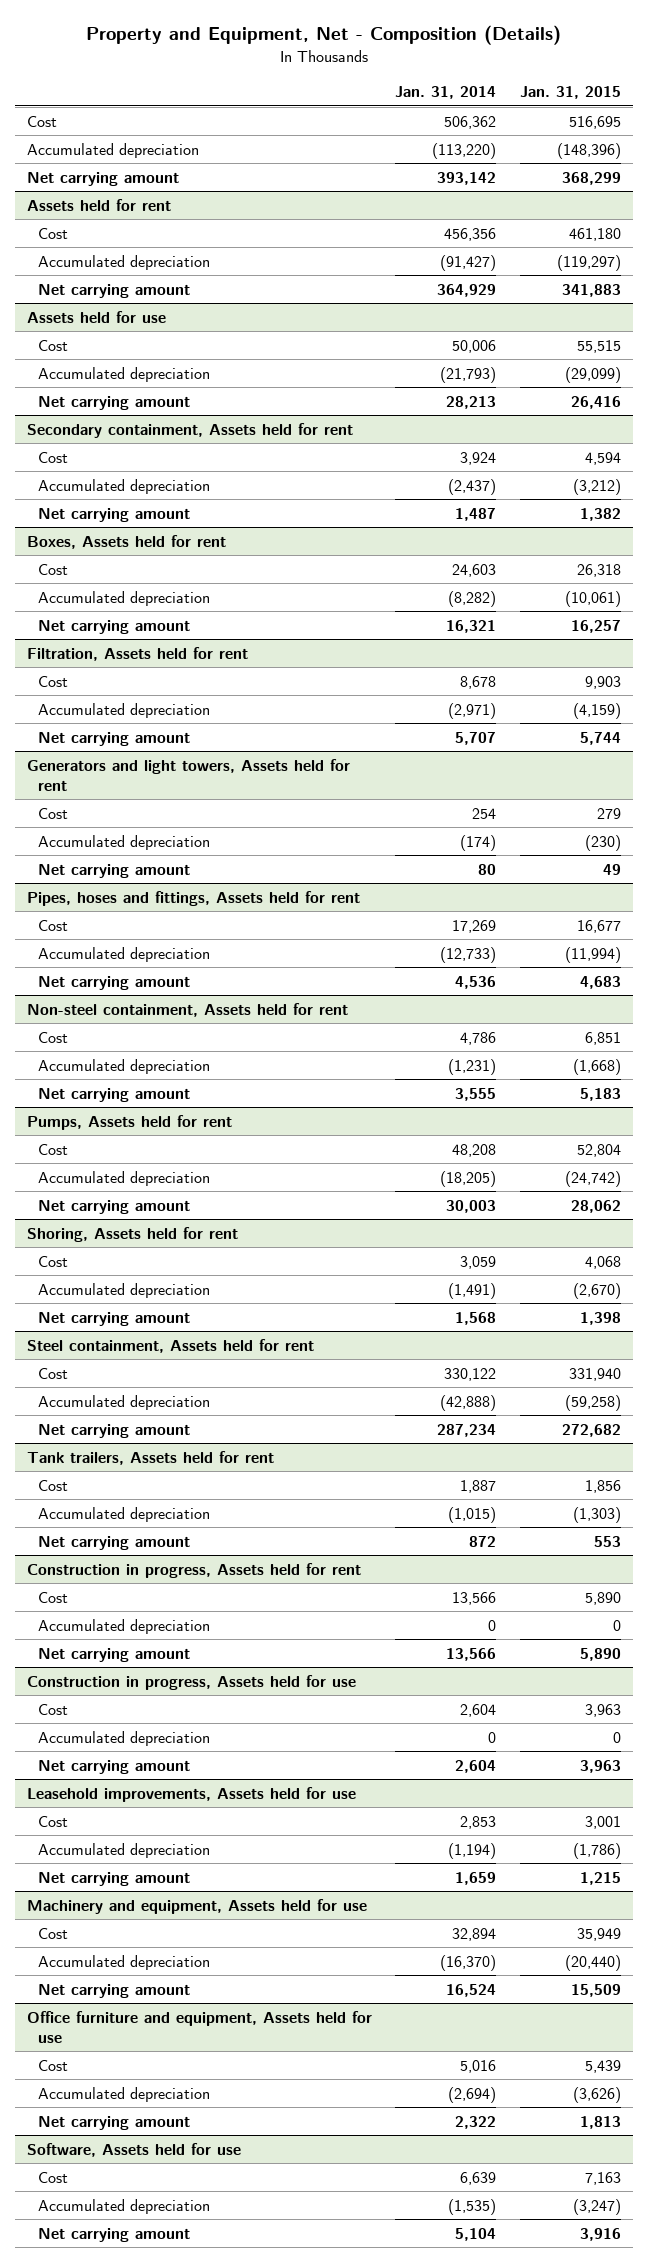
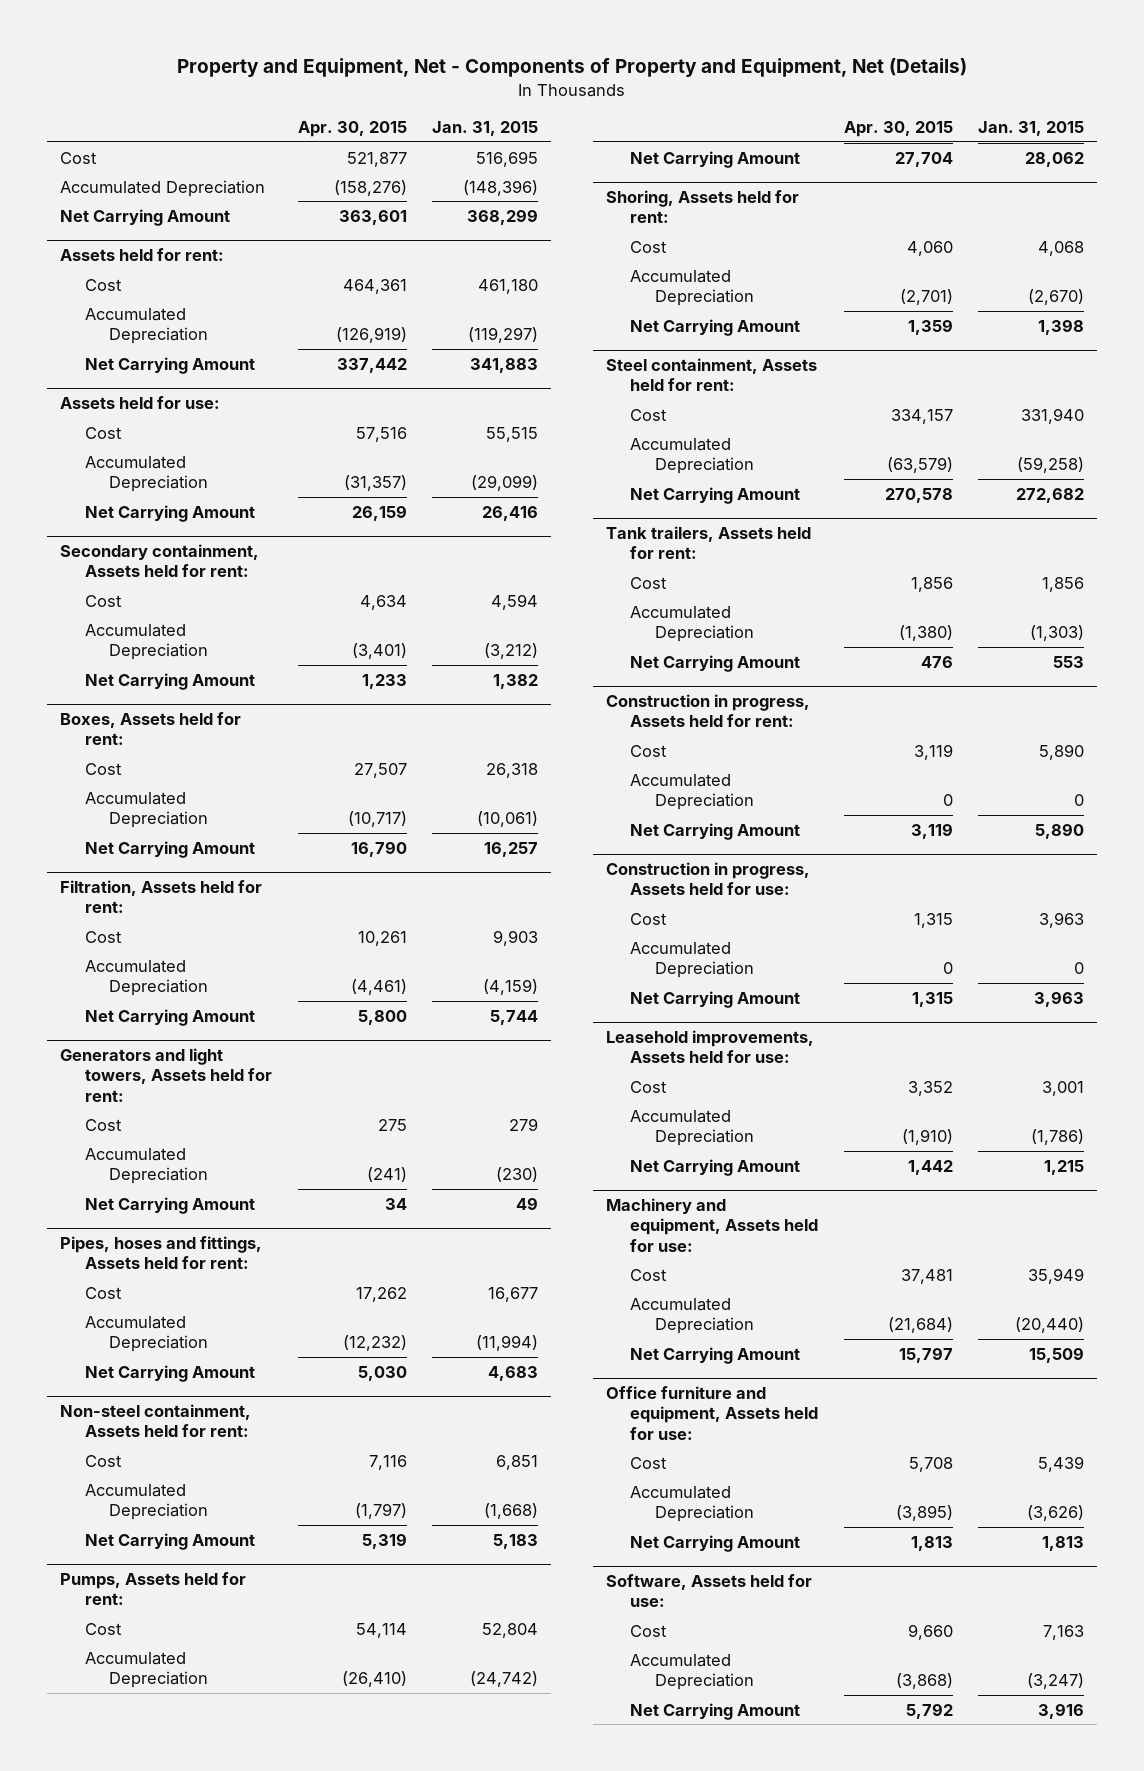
[85,25,561,46] Property and Equipment, Net - Composition (Details) -> [177,58,968,78] Property and Equipment, Net - Components of Property and Equipment, Net (Details)
[395,86,497,100] Jan. 31, 2014 -> none
none -> [297,121,407,138] Apr. 30, 2015
[26,142,199,158] Accumulated depreciation -> [59,179,265,197] Accumulated Depreciation
[26,171,179,186] Net carrying amount -> [59,208,230,226] Net Carrying Amount
[26,198,171,211] Assets held for rent -> [59,247,224,261] Assets held for rent:
[38,254,211,270] Accumulated depreciation -> [84,307,209,345] Accumulated Depreciation
[38,283,191,298] Net carrying amount -> [84,356,255,374] Net Carrying Amount
[26,310,166,323] Assets held for use -> [59,395,220,409] Assets held for use:
[38,366,211,382] Accumulated depreciation -> [84,455,209,493] Accumulated Depreciation
[38,395,191,410] Net carrying amount -> [84,504,255,522] Net Carrying Amount
[26,422,353,438] Secondary containment, Assets held for rent -> [59,543,259,578] Secondary containment, Assets held for rent:
[38,478,211,494] Accumulated depreciation -> [84,623,209,661] Accumulated Depreciation
[38,507,191,522] Net carrying amount -> [84,672,255,690] Net Carrying Amount
[26,534,226,549] Boxes, Assets held for rent -> [59,711,241,746] Boxes, Assets held for rent:
[38,590,211,606] Accumulated depreciation -> [84,791,209,829] Accumulated Depreciation
[38,619,191,634] Net carrying amount -> [84,840,255,858] Net Carrying Amount
[26,646,248,661] Filtration, Assets held for rent -> [59,879,262,914] Filtration, Assets held for rent:
[38,702,211,718] Accumulated depreciation -> [84,959,209,997] Accumulated Depreciation
[38,731,191,746] Net carrying amount -> [84,1008,255,1026] Net Carrying Amount
[26,758,350,792] Generators and light towers, Assets held for rent -> [59,1047,272,1102] Generators and light towers, Assets held for rent:
[38,834,211,850] Accumulated depreciation -> [84,1147,209,1185] Accumulated Depreciation
[38,863,191,878] Net carrying amount -> [84,1196,255,1214] Net Carrying Amount
[26,890,360,906] Pipes, hoses and fittings, Assets held for rent -> [59,1235,262,1270] Pipes, hoses and fittings, Assets held for rent:
[38,946,211,962] Accumulated depreciation -> [84,1315,209,1353] Accumulated Depreciation
[38,975,191,990] Net carrying amount -> [84,1364,255,1382] Net Carrying Amount
[26,1002,348,1017] Non-steel containment, Assets held for rent -> [59,1403,251,1438] Non-steel containment, Assets held for rent:
[38,1058,211,1074] Accumulated depreciation -> [84,1483,209,1521] Accumulated Depreciation
[38,1087,191,1102] Net carrying amount -> [84,1532,255,1550] Net Carrying Amount
[26,1114,232,1130] Pumps, Assets held for rent -> [59,1571,246,1606] Pumps, Assets held for rent:
[38,1170,211,1186] Accumulated depreciation -> [84,1651,209,1689] Accumulated Depreciation
[38,1199,191,1214] Net carrying amount -> [630,150,801,168] Net Carrying Amount
[26,1226,238,1242] Shoring, Assets held for rent -> [605,189,799,224] Shoring, Assets held for rent:
[38,1282,211,1298] Accumulated depreciation -> [630,269,755,307] Accumulated Depreciation
[38,1311,191,1326] Net carrying amount -> [630,318,801,336] Net Carrying Amount
[26,1338,314,1353] Steel containment, Assets held for rent -> [605,357,817,392] Steel containment, Assets held for rent:
[38,1394,211,1410] Accumulated depreciation -> [630,437,755,475] Accumulated Depreciation
[38,1423,191,1438] Net carrying amount -> [630,486,801,504] Net Carrying Amount
[26,1450,274,1465] Tank trailers, Assets held for rent -> [605,525,811,560] Tank trailers, Assets held for rent:
[38,1506,211,1522] Accumulated depreciation -> [630,605,755,643] Accumulated Depreciation
[38,1535,191,1550] Net carrying amount -> [630,654,801,672] Net Carrying Amount
[26,1562,361,1578] Construction in progress, Assets held for rent -> [605,693,810,728] Construction in progress, Assets held for rent:
[38,1618,211,1634] Accumulated depreciation -> [630,773,755,811] Accumulated Depreciation
[38,1647,191,1662] Net carrying amount -> [630,822,801,840] Net Carrying Amount
[26,1674,356,1690] Construction in progress, Assets held for use -> [605,861,810,896] Construction in progress, Assets held for use:
[38,1730,211,1746] Accumulated depreciation -> [630,941,755,979] Accumulated Depreciation
[38,1759,191,1774] Net carrying amount -> [630,990,801,1008] Net Carrying Amount
[26,1786,356,1802] Leasehold improvements, Assets held for use -> [605,1029,814,1064] Leasehold improvements, Assets held for use:
[38,1842,211,1858] Accumulated depreciation -> [630,1109,755,1147] Accumulated Depreciation
[38,1871,191,1886] Net carrying amount -> [630,1158,801,1176] Net Carrying Amount
[26,1898,367,1914] Machinery and equipment, Assets held for use -> [605,1197,819,1252] Machinery and equipment, Assets held for use:
[38,1954,211,1970] Accumulated depreciation -> [630,1297,755,1335] Accumulated Depreciation
[38,1983,191,1998] Net carrying amount -> [630,1346,801,1364] Net Carrying Amount
[26,2010,372,2044] Office furniture and equipment, Assets held for use -> [605,1385,819,1440] Office furniture and equipment, Assets held for use:
[38,2086,211,2102] Accumulated depreciation -> [630,1485,755,1523] Accumulated Depreciation
[38,2115,191,2130] Net carrying amount -> [630,1534,801,1552] Net Carrying Amount
[26,2142,241,2157] Software, Assets held for use -> [605,1573,812,1608] Software, Assets held for use:
[38,2198,211,2214] Accumulated depreciation -> [630,1653,755,1691] Accumulated Depreciation
[38,2227,191,2242] Net carrying amount -> [630,1702,801,1720] Net Carrying Amount

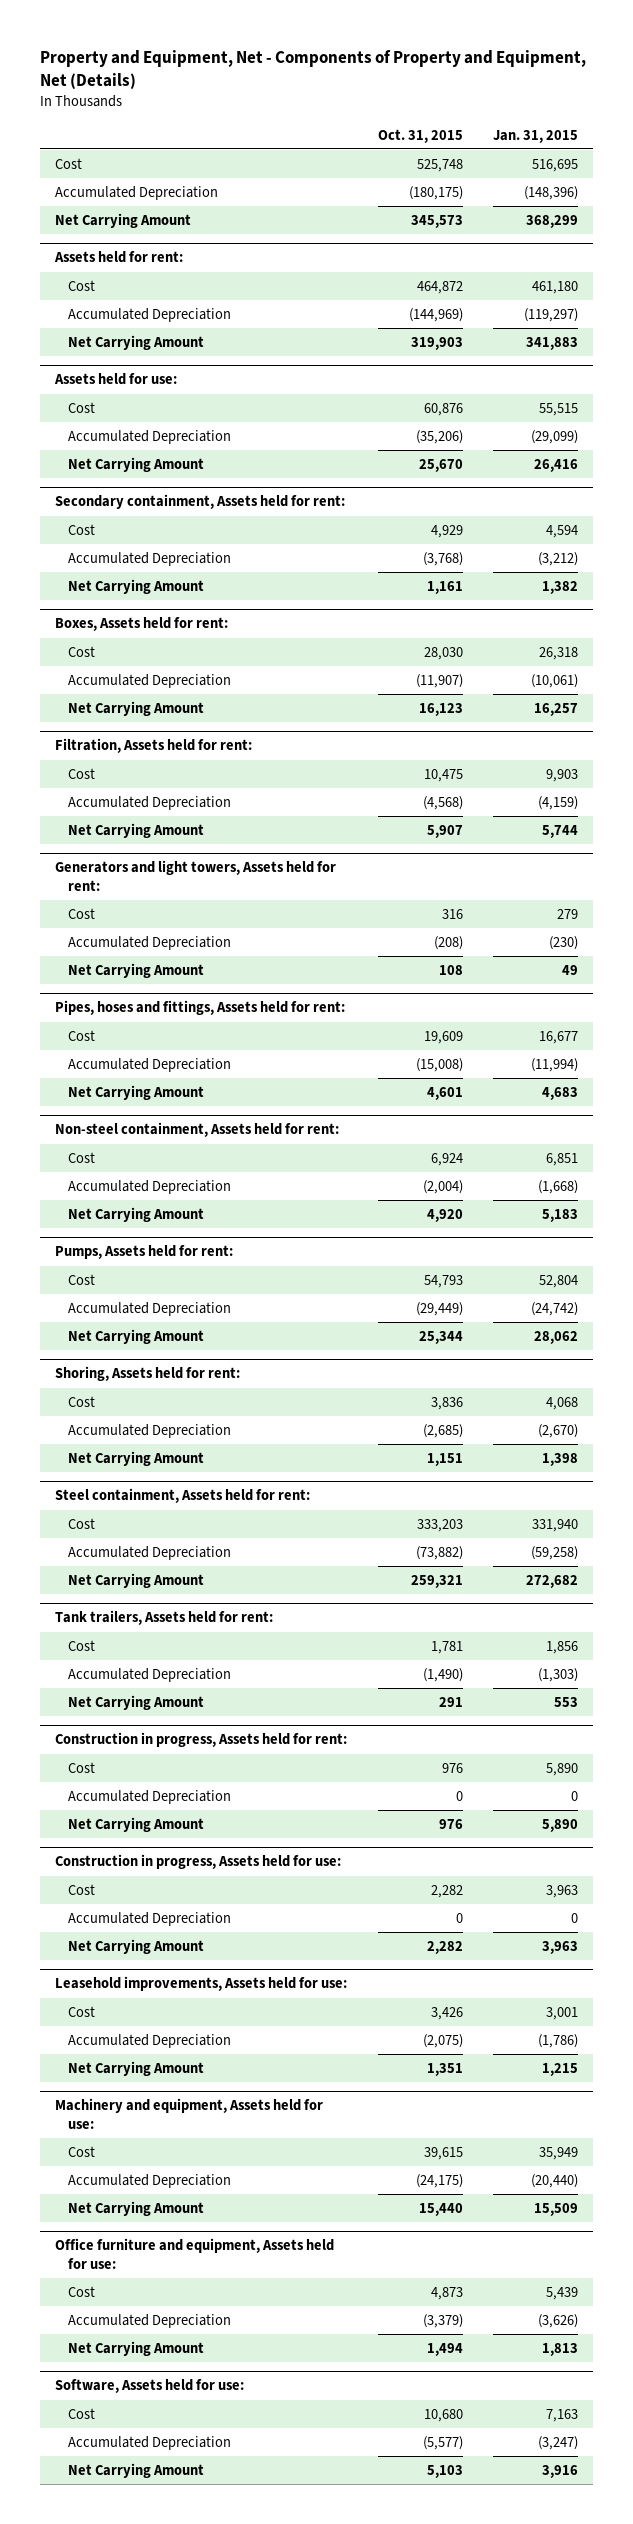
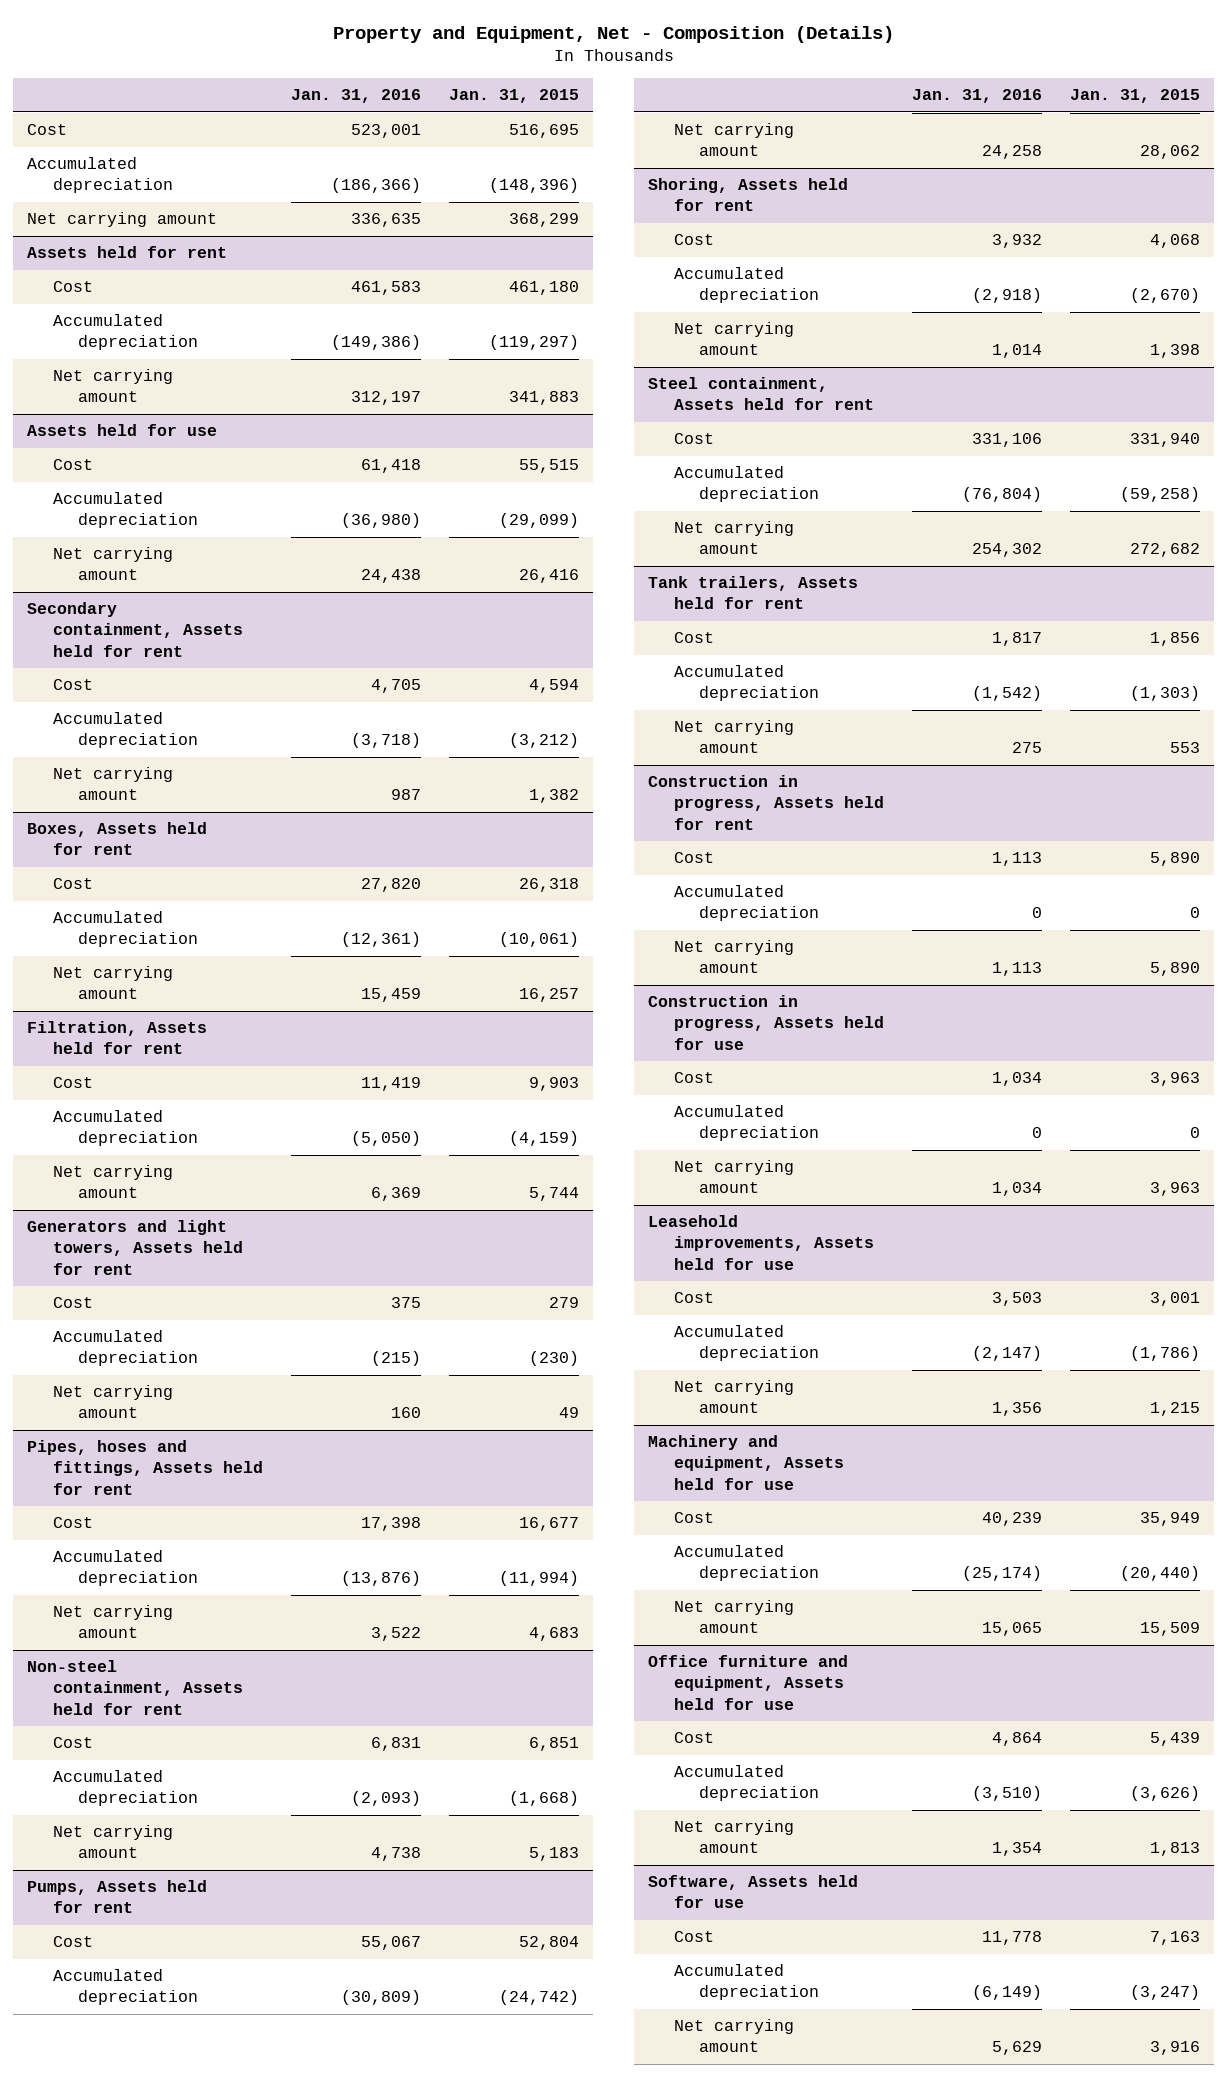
[40,49,587,89] Property and Equipment, Net - Components of Property and Equipment, Net (Details) -> [332,26,894,44] Property and Equipment, Net - Composition (Details)
[377,128,463,143] Oct. 31, 2015 -> none
none -> [290,89,421,104] Jan. 31, 2016
[55,186,219,201] Accumulated Depreciation -> [27,157,173,194] Accumulated depreciation
[55,213,192,229] Net Carrying Amount -> [27,212,218,228] Net carrying amount
[54,251,184,264] Assets held for rent: -> [27,246,228,259] Assets held for rent
[68,308,232,323] Accumulated Depreciation -> [52,314,199,351] Accumulated depreciation
[68,335,205,351] Net Carrying Amount -> [52,369,173,403] Net carrying amount
[54,373,178,386] Assets held for use: -> [27,424,218,437] Assets held for use
[68,430,232,445] Accumulated Depreciation -> [52,492,199,529] Accumulated depreciation
[68,457,205,473] Net Carrying Amount -> [52,547,173,581] Net carrying amount
[55,494,346,510] Secondary containment, Assets held for rent: -> [27,602,243,657] Secondary containment, Assets held for rent
[68,552,232,567] Accumulated Depreciation -> [52,712,199,749] Accumulated depreciation
[68,579,205,595] Net Carrying Amount -> [52,767,173,801] Net carrying amount
[55,617,229,632] Boxes, Assets held for rent: -> [27,822,208,856] Boxes, Assets held for rent
[68,674,232,689] Accumulated Depreciation -> [52,911,199,948] Accumulated depreciation
[68,701,205,717] Net Carrying Amount -> [52,966,173,1000] Net carrying amount
[55,738,253,754] Filtration, Assets held for rent: -> [27,1021,208,1055] Filtration, Assets held for rent
[68,796,232,811] Accumulated Depreciation -> [52,1110,199,1147] Accumulated depreciation
[68,823,205,839] Net Carrying Amount -> [52,1165,173,1199] Net carrying amount
[55,860,337,891] Generators and light towers, Assets held for rent: -> [27,1220,243,1275] Generators and light towers, Assets held for rent
[68,936,232,951] Accumulated Depreciation -> [52,1330,199,1367] Accumulated depreciation
[68,963,205,979] Net Carrying Amount -> [52,1385,173,1419] Net carrying amount
[55,1000,346,1016] Pipes, hoses and fittings, Assets held for rent: -> [27,1440,263,1495] Pipes, hoses and fittings, Assets held for rent
[68,1058,232,1073] Accumulated Depreciation -> [52,1550,199,1587] Accumulated depreciation
[68,1085,205,1101] Net Carrying Amount -> [52,1605,173,1639] Net carrying amount
[55,1122,340,1138] Non-steel containment, Assets held for rent: -> [27,1660,243,1715] Non-steel containment, Assets held for rent
[68,1180,232,1195] Accumulated Depreciation -> [52,1770,199,1807] Accumulated depreciation
[68,1207,205,1223] Net Carrying Amount -> [52,1825,173,1859] Net carrying amount
[55,1245,234,1260] Pumps, Assets held for rent: -> [27,1880,208,1914] Pumps, Assets held for rent
[68,1302,232,1317] Accumulated Depreciation -> [52,1969,199,2006] Accumulated depreciation
[68,1329,205,1345] Net Carrying Amount -> [673,123,794,157] Net carrying amount
[55,1366,241,1382] Shoring, Assets held for rent: -> [648,178,849,212] Shoring, Assets held for rent
[68,1424,232,1439] Accumulated Depreciation -> [673,267,820,304] Accumulated depreciation
[68,1451,205,1467] Net Carrying Amount -> [673,322,794,356] Net carrying amount
[55,1488,311,1504] Steel containment, Assets held for rent: -> [648,377,874,411] Steel containment, Assets held for rent
[68,1546,232,1561] Accumulated Depreciation -> [673,466,820,503] Accumulated depreciation
[68,1573,205,1589] Net Carrying Amount -> [673,521,794,555] Net carrying amount
[55,1610,274,1626] Tank trailers, Assets held for rent: -> [648,576,859,610] Tank trailers, Assets held for rent
[68,1668,232,1683] Accumulated Depreciation -> [673,665,820,702] Accumulated depreciation
[68,1695,205,1711] Net Carrying Amount -> [673,720,794,754] Net carrying amount
[55,1732,348,1748] Construction in progress, Assets held for rent: -> [648,775,884,830] Construction in progress, Assets held for rent
[68,1790,232,1805] Accumulated Depreciation -> [673,885,820,922] Accumulated depreciation
[68,1817,205,1833] Net Carrying Amount -> [673,940,794,974] Net carrying amount
[55,1854,342,1870] Construction in progress, Assets held for use: -> [648,995,884,1050] Construction in progress, Assets held for use
[68,1912,232,1927] Accumulated Depreciation -> [673,1105,820,1142] Accumulated depreciation
[68,1939,205,1955] Net Carrying Amount -> [673,1160,794,1194] Net carrying amount
[55,1976,348,1992] Leasehold improvements, Assets held for use: -> [648,1215,874,1270] Leasehold improvements, Assets held for use
[68,2034,232,2049] Accumulated Depreciation -> [673,1325,820,1362] Accumulated depreciation
[68,2061,205,2077] Net Carrying Amount -> [673,1380,794,1414] Net carrying amount
[55,2098,324,2129] Machinery and equipment, Assets held for use: -> [648,1435,844,1490] Machinery and equipment, Assets held for use
[68,2174,232,2189] Accumulated Depreciation -> [673,1545,820,1582] Accumulated depreciation
[68,2201,205,2217] Net Carrying Amount -> [673,1600,794,1634] Net carrying amount
[55,2238,335,2269] Office furniture and equipment, Assets held for use: -> [648,1655,849,1710] Office furniture and equipment, Assets held for use
[68,2314,232,2329] Accumulated Depreciation -> [673,1765,820,1802] Accumulated depreciation
[68,2341,205,2357] Net Carrying Amount -> [673,1820,794,1854] Net carrying amount
[55,2379,245,2394] Software, Assets held for use: -> [648,1875,859,1909] Software, Assets held for use
[68,2436,232,2451] Accumulated Depreciation -> [673,1964,820,2001] Accumulated depreciation
[68,2463,205,2479] Net Carrying Amount -> [673,2019,794,2053] Net carrying amount

